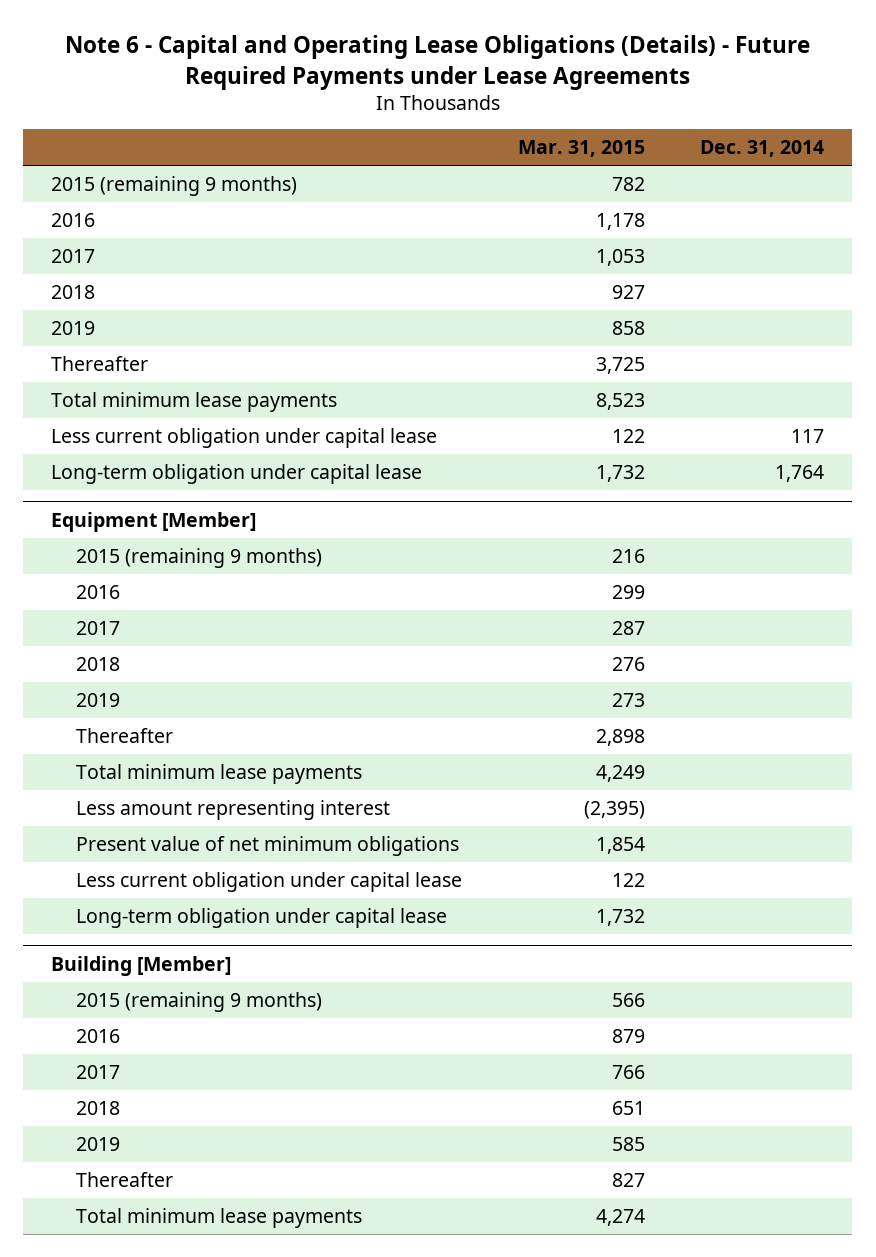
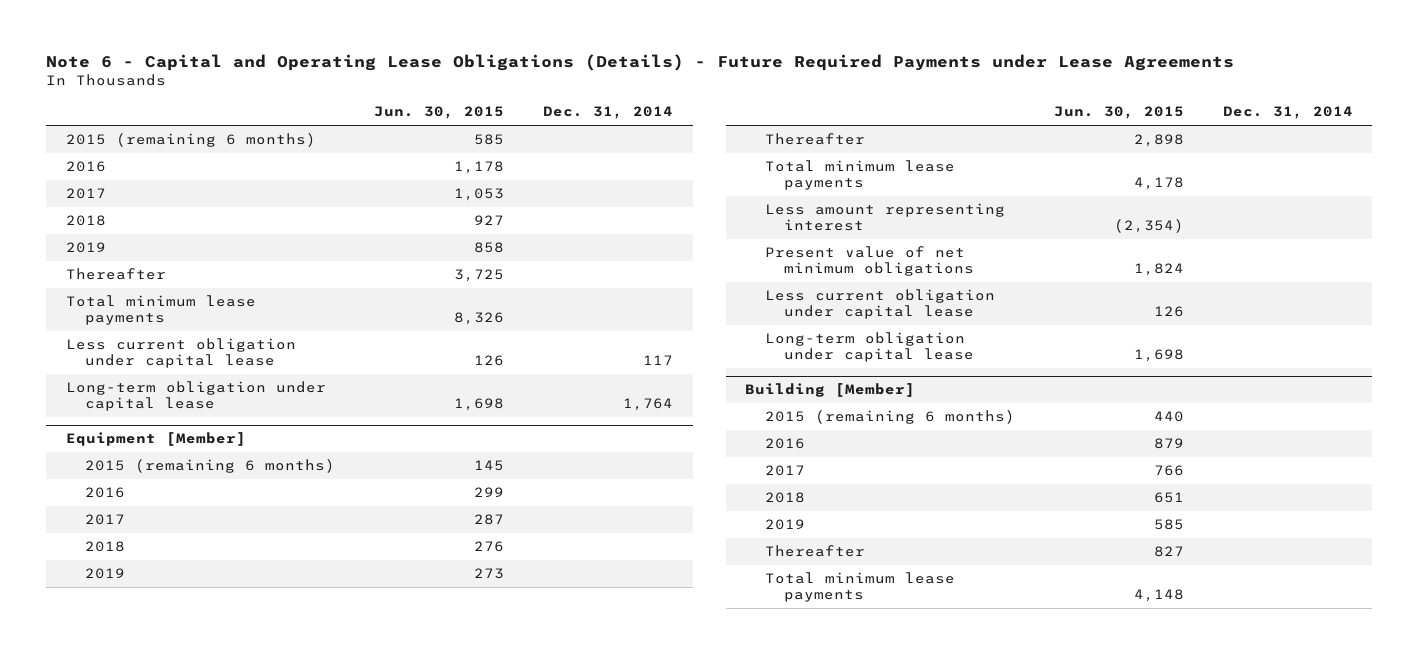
[517,140,645,158] Mar. 31, 2015 -> none
none -> [374,106,505,120] Jun. 30, 2015
[51,176,298,197] 2015 (remaining 9 months) -> [65,133,316,148] 2015 (remaining 6 months)
[75,548,322,569] 2015 (remaining 9 months) -> [85,459,336,474] 2015 (remaining 6 months)
[75,992,322,1013] 2015 (remaining 9 months) -> [764,410,1015,425] 2015 (remaining 6 months)

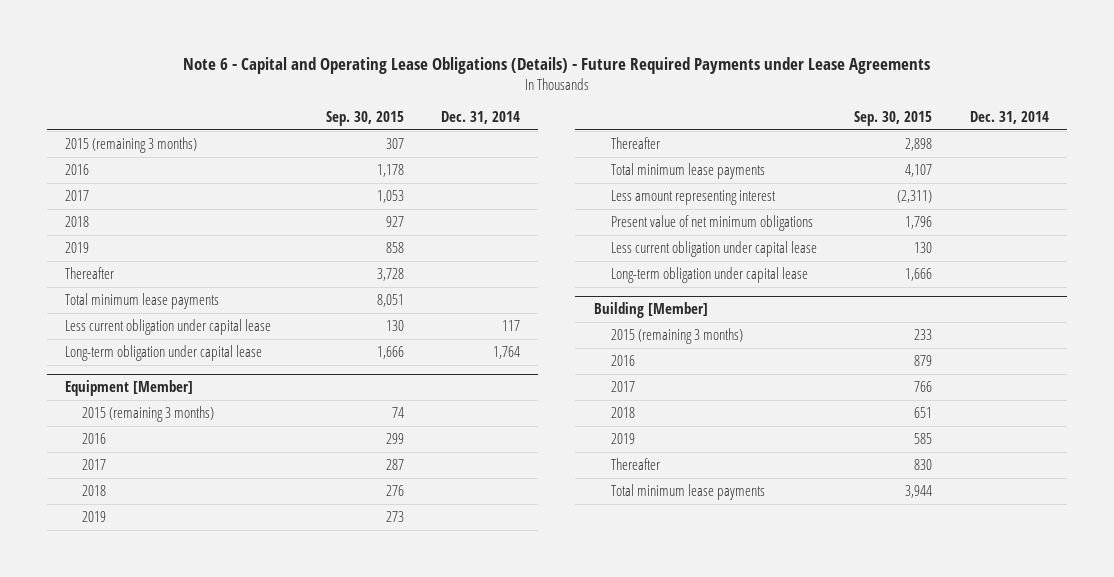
[374,106,505,120] Jun. 30, 2015 -> none
none -> [325,111,404,127] Sep. 30, 2015
[65,133,316,148] 2015 (remaining 6 months) -> [65,137,198,154] 2015 (remaining 3 months)
[85,459,336,474] 2015 (remaining 6 months) -> [82,406,215,423] 2015 (remaining 3 months)
[764,410,1015,425] 2015 (remaining 6 months) -> [611,328,744,345] 2015 (remaining 3 months)

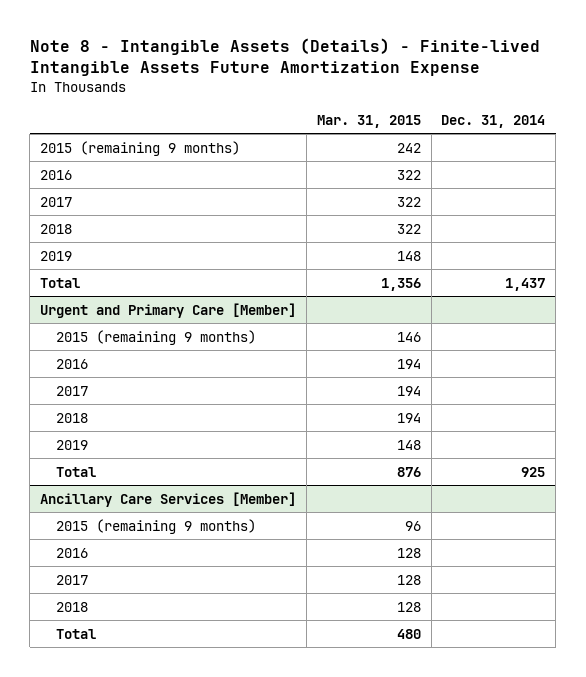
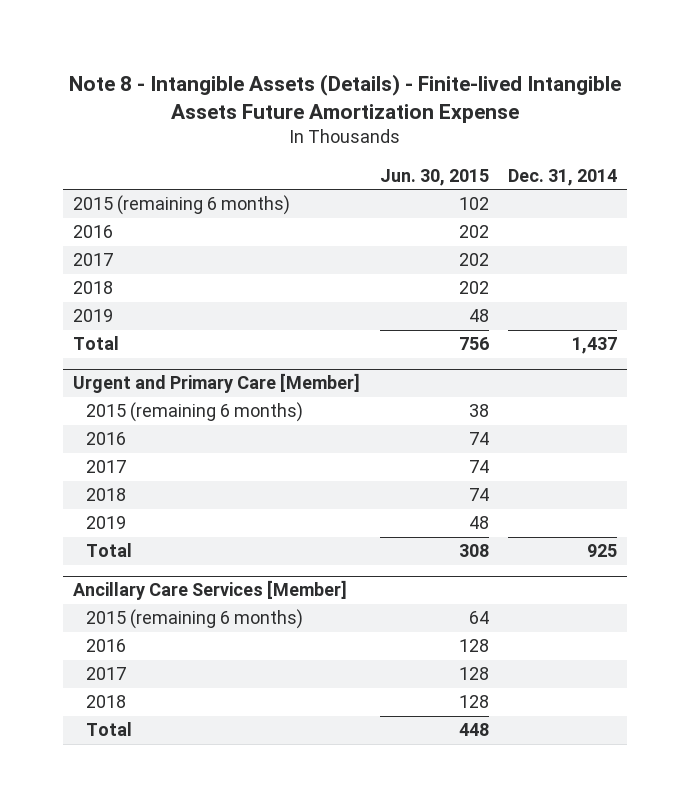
[316,114,421,128] Mar. 31, 2015 -> none
none -> [379,168,489,186] Jun. 30, 2015
[40,140,241,156] 2015 (remaining 9 months) -> [72,195,290,216] 2015 (remaining 6 months)
[55,329,256,345] 2015 (remaining 9 months) -> [85,402,303,423] 2015 (remaining 6 months)
[55,518,256,534] 2015 (remaining 9 months) -> [85,609,303,630] 2015 (remaining 6 months)

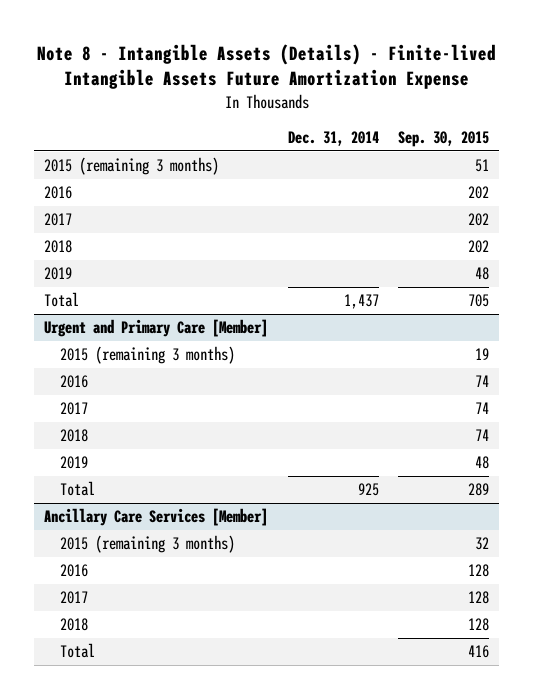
[379,168,489,186] Jun. 30, 2015 -> none
none -> [398,131,490,148] Sep. 30, 2015
[72,195,290,216] 2015 (remaining 6 months) -> [44,157,220,176] 2015 (remaining 3 months)
[85,402,303,423] 2015 (remaining 6 months) -> [60,346,236,365] 2015 (remaining 3 months)
[85,609,303,630] 2015 (remaining 6 months) -> [60,535,236,554] 2015 (remaining 3 months)

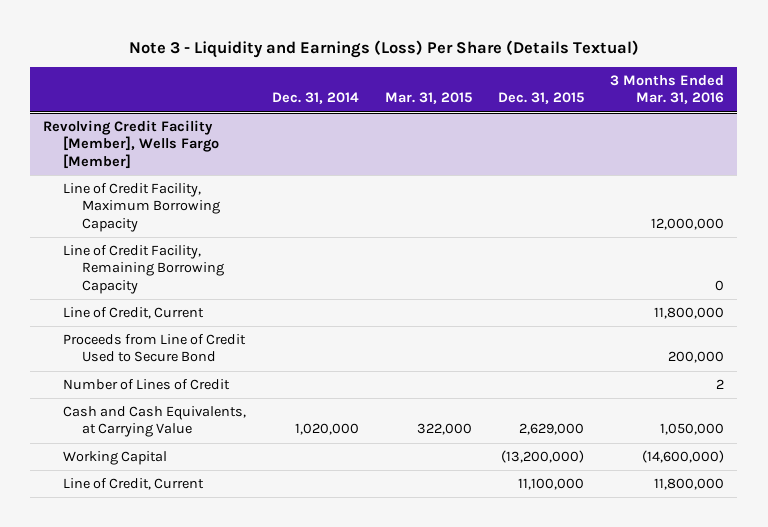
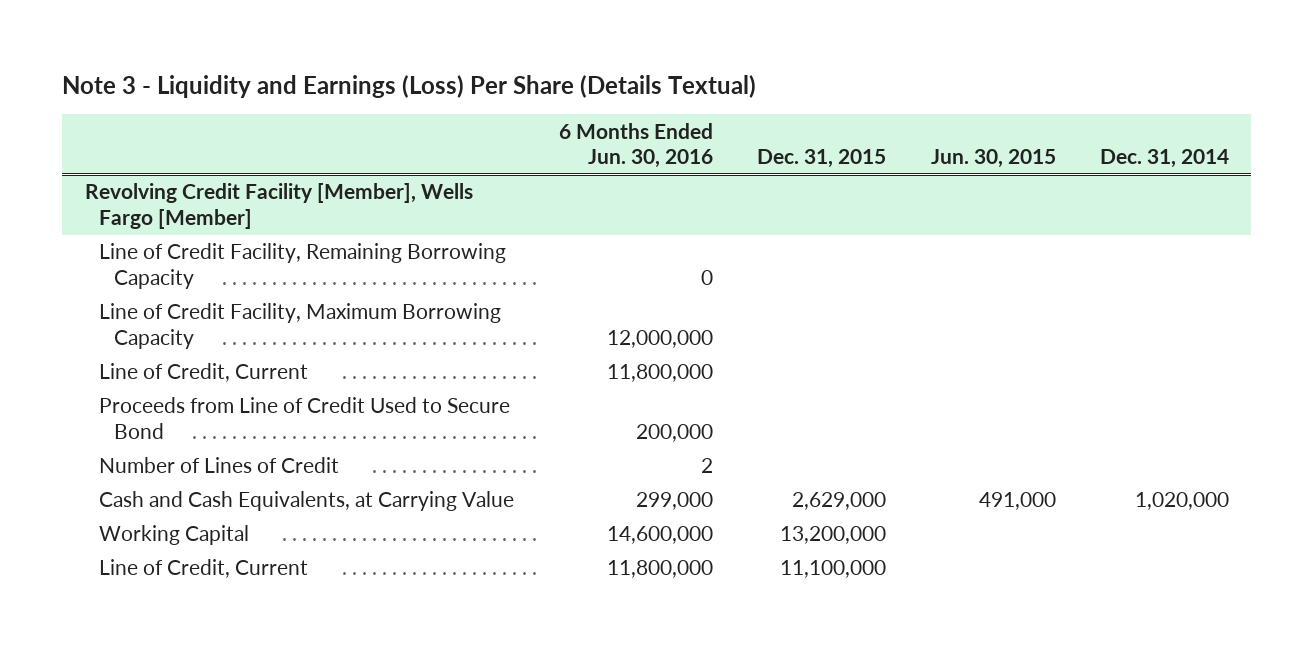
[385,92,473,105] Mar. 31, 2015 -> none
[610,75,725,105] 3 Months Ended Mar. 31, 2016 -> none
none -> [558,122,713,168] 6 Months Ended Jun. 30, 2016
none -> [930,148,1056,168] Jun. 30, 2015
[62,183,221,232] Line of Credit Facility, Maximum Borrowing Capacity -> [99,303,502,349] Line of Credit Facility, Maximum Borrowing Capacity
[501,450,585,464] (13,200,000) -> [780,526,887,545] 13,200,000

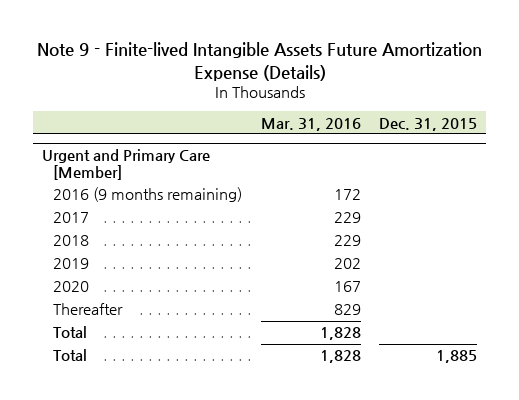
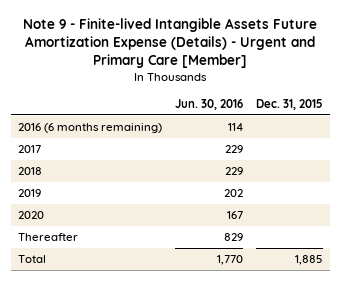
[36,42,482,81] Note 9 - Finite-lived Intangible Assets Future Amortization Expense (Details) -> [23,17,318,68] Note 9 - Finite-lived Intangible Assets Future Amortization Expense (Details) - Urgent and Primary Care [Member]
[260,117,361,131] Mar. 31, 2016 -> none
none -> [174,98,243,110] Jun. 30, 2016
[42,148,211,180] Urgent and Primary Care [Member] -> none
[53,187,243,203] 2016 (9 months remaining) -> [17,123,162,134] 2016 (6 months remaining)
[53,326,88,339] Total -> none

